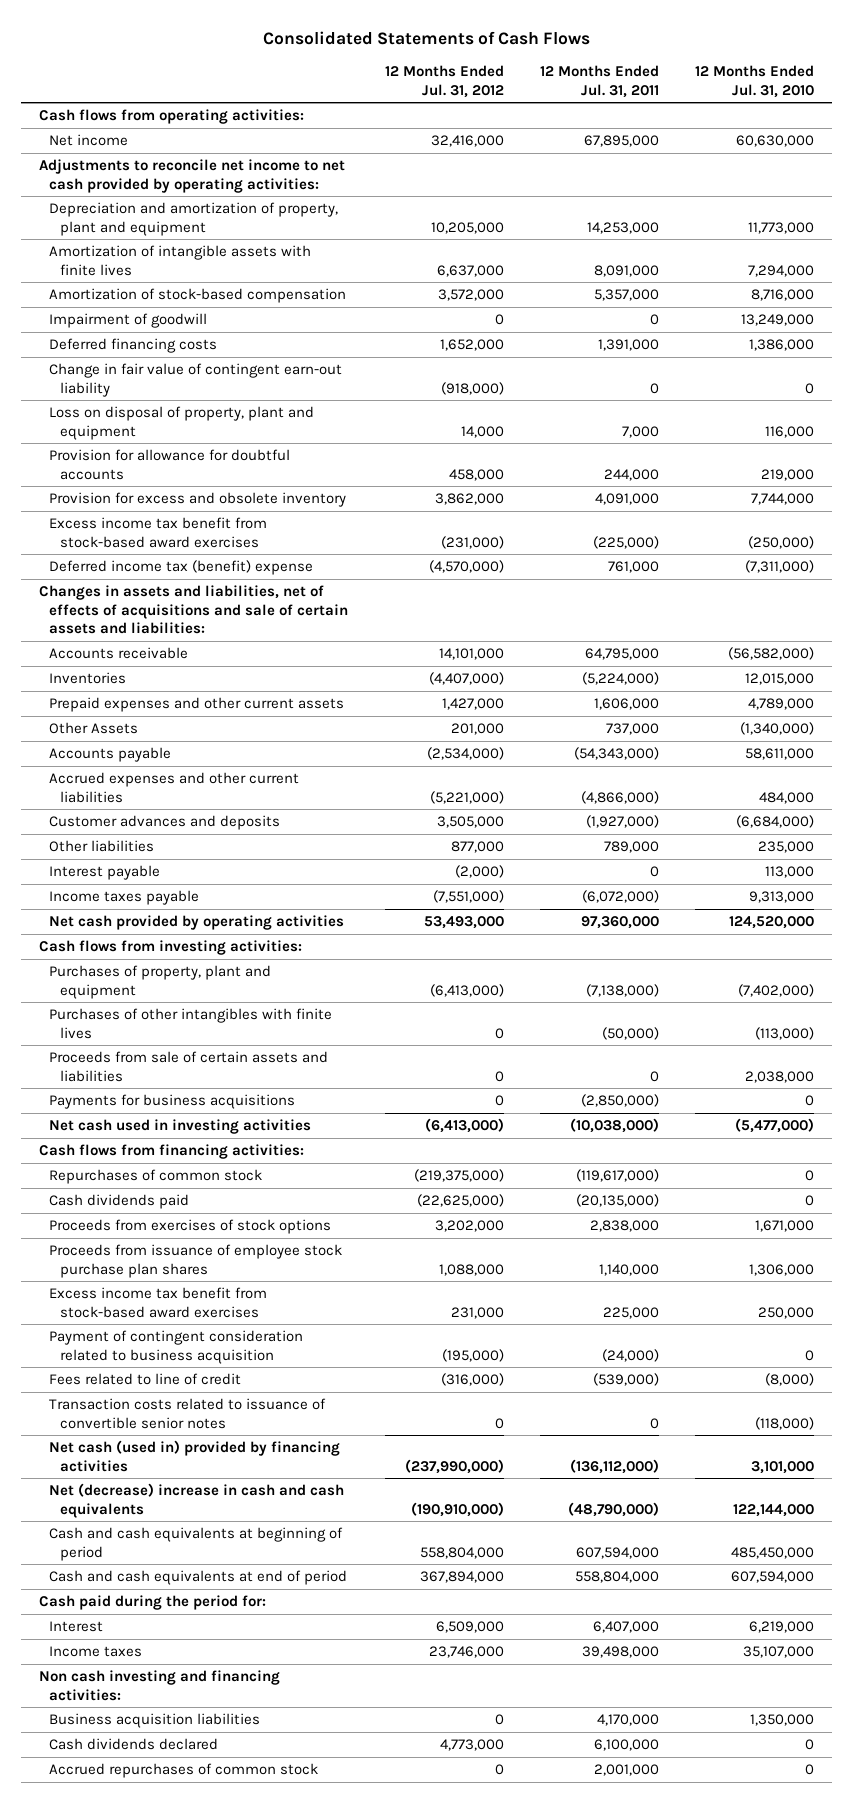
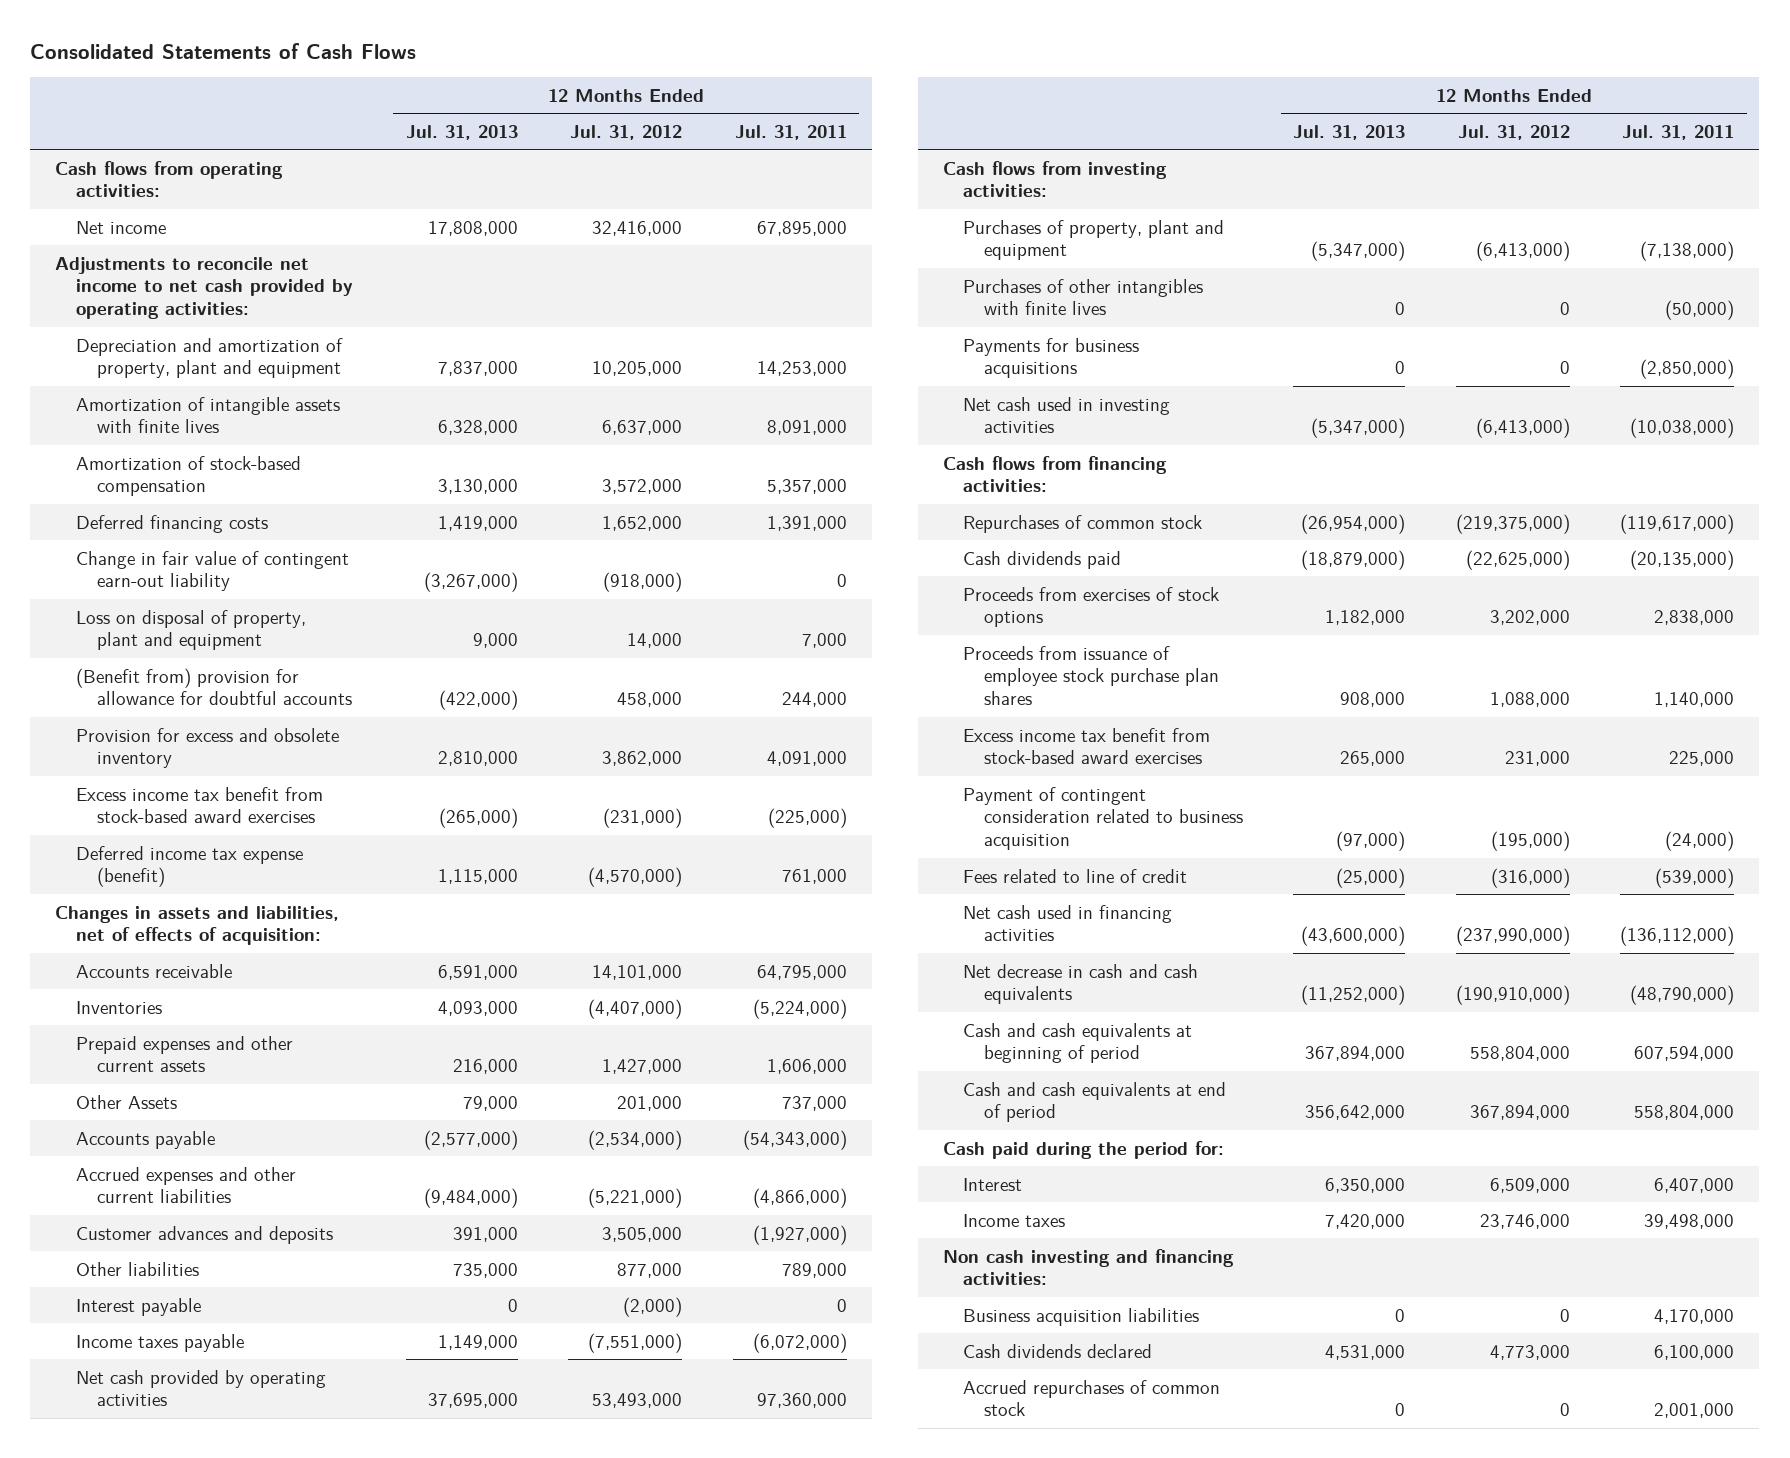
[695,65,815,98] 12 Months Ended Jul. 31, 2010 -> none
none -> [405,124,518,140] Jul. 31, 2013
[49,313,208,329] Impairment of goodwill -> none
[49,449,291,480] Provision for allowance for doubtful accounts -> [76,667,352,706] (Benefit from) provision for allowance for doubtful accounts
[49,560,314,576] Deferred income tax (benefit) expense -> [76,845,304,888] Deferred income tax expense (benefit)
[38,585,349,635] Changes in assets and liabilities, net of effects of acquisitions and sale of certain assets and liabilities: -> [55,905,340,946] Changes in assets and liabilities, net of effects of acquisition:
[49,1051,329,1082] Proceeds from sale of certain assets and liabilities -> none
[49,1398,327,1429] Transaction costs related to issuance of convertible senior notes -> none
[49,1440,341,1472] Net cash (used in) provided by financing activities -> [963,904,1173,942] Net cash used in financing activities
[49,1483,345,1518] Net (decrease) increase in cash and cash equivalents -> [963,963,1199,1005] Net decrease in cash and cash equivalents

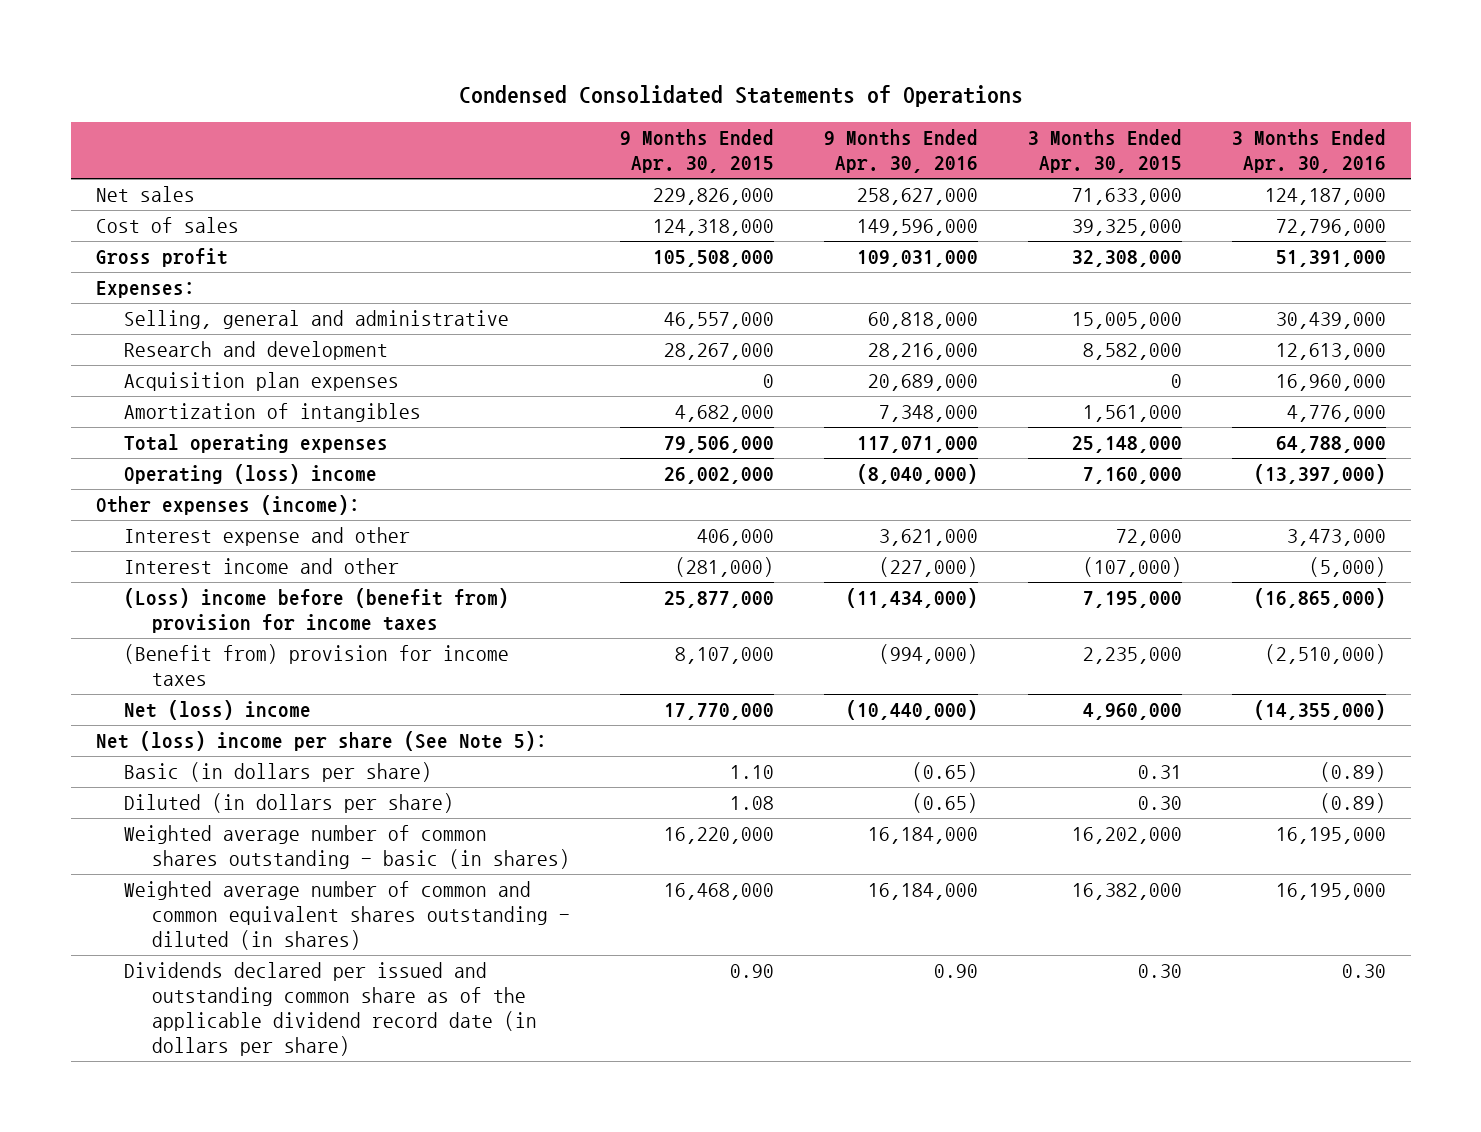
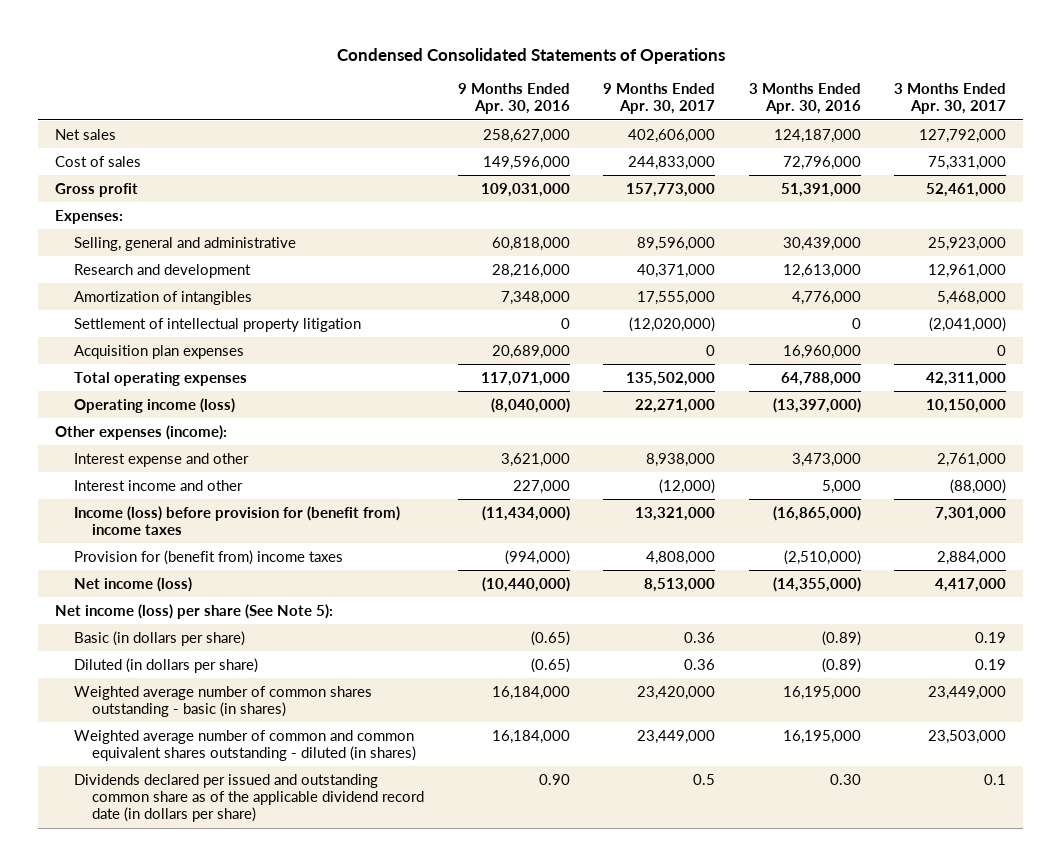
[619,129,774,174] 9 Months Ended Apr. 30, 2015 -> none
[1027,129,1182,174] 3 Months Ended Apr. 30, 2015 -> none
none -> [603,83,716,115] 9 Months Ended Apr. 30, 2017
none -> [894,83,1007,115] 3 Months Ended Apr. 30, 2017
none -> [73,317,361,332] Settlement of intellectual property litigation
[123,372,399,392] Acquisition plan expenses -> [73,344,244,359] Acquisition plan expenses
[123,464,377,485] Operating (loss) income -> [73,397,235,413] Operating income (loss)
[878,557,978,578] (227,000) -> [512,479,570,494] 227,000
[1308,557,1386,578] (5,000) -> [821,479,861,494] 5,000
[123,588,509,633] (Loss) income before (benefit from) provision for income taxes -> [73,505,400,535] Income (loss) before provision for (benefit from) income taxes
[123,644,509,686] (Benefit from) provision for income taxes -> [73,549,343,565] Provision for (benefit from) income taxes
[123,700,311,721] Net (loss) income -> [73,576,192,592] Net income (loss)
[95,731,547,752] Net (loss) income per share (See Note 5): -> [55,603,334,619] Net income (loss) per share (See Note 5):

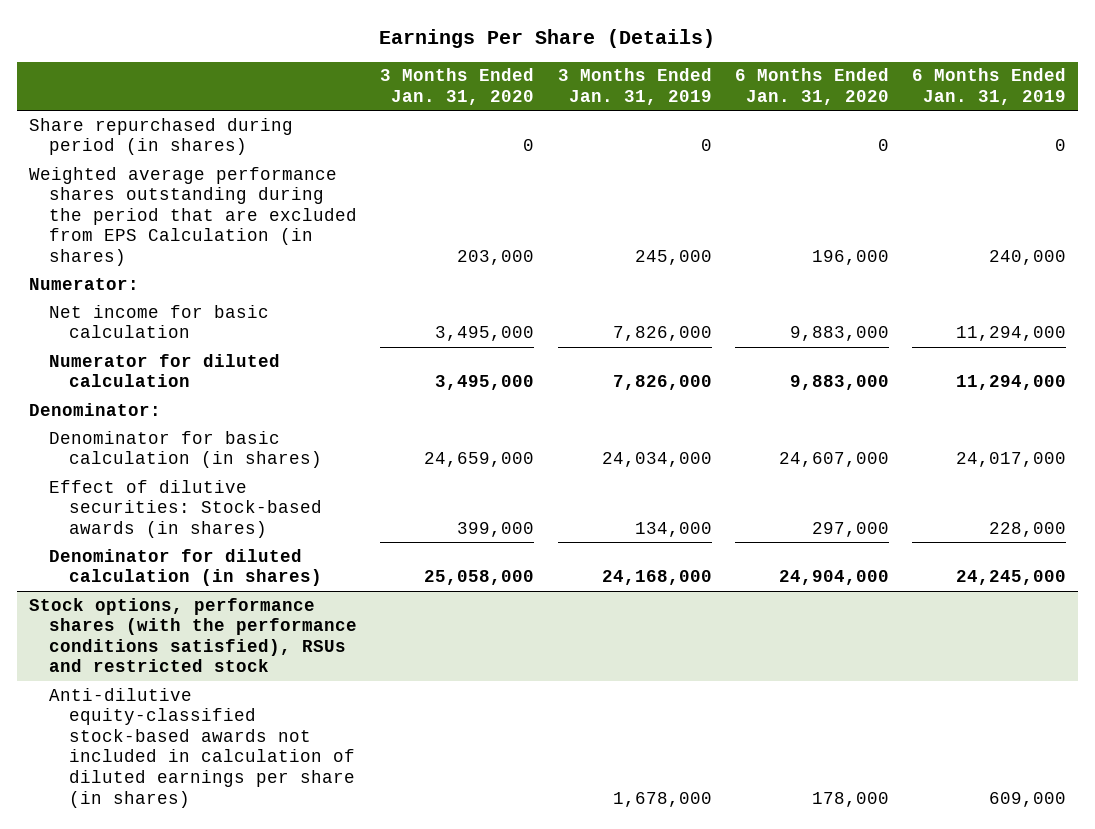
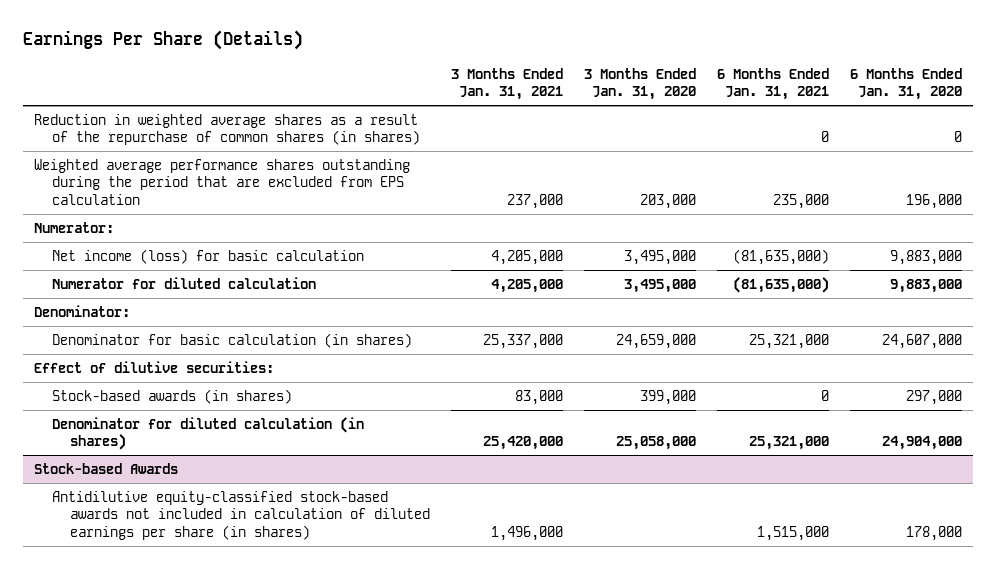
[557,68,712,105] 3 Months Ended Jan. 31, 2019 -> none
[911,68,1066,105] 6 Months Ended Jan. 31, 2019 -> none
none -> [450,67,563,101] 3 Months Ended Jan. 31, 2021
none -> [717,67,830,101] 6 Months Ended Jan. 31, 2021
[28,117,293,156] Share repurchased during period (in shares) -> none
none -> [34,114,420,146] Reduction in weighted average shares as a result of the repurchase of common shares (in shares)
[28,166,358,267] Weighted average performance shares outstanding during the period that are excluded from EPS Calculation (in shares) -> [34,159,411,205] Weighted average performance shares outstanding during the period that are excluded from EPS calculation
[49,304,270,339] Net income for basic calculation -> [51,249,364,265] Net income (loss) for basic calculation
none -> [34,361,275,374] Effect of dilutive securities:
[49,479,323,538] Effect of dilutive securities: Stock-based awards (in shares) -> [51,389,292,405] Stock-based awards (in shares)
[28,597,358,673] Stock options, performance shares (with the performance conditions satisfied), RSUs and restricted stock -> [34,463,179,475] Stock-based Awards
[49,687,356,808] Anti-dilutive equity-classified stock-based awards not included in calculation of diluted earnings per share (in shares) -> [51,491,430,540] Antidilutive equity-classified stock-based awards not included in calculation of diluted earnings per share (in shares)

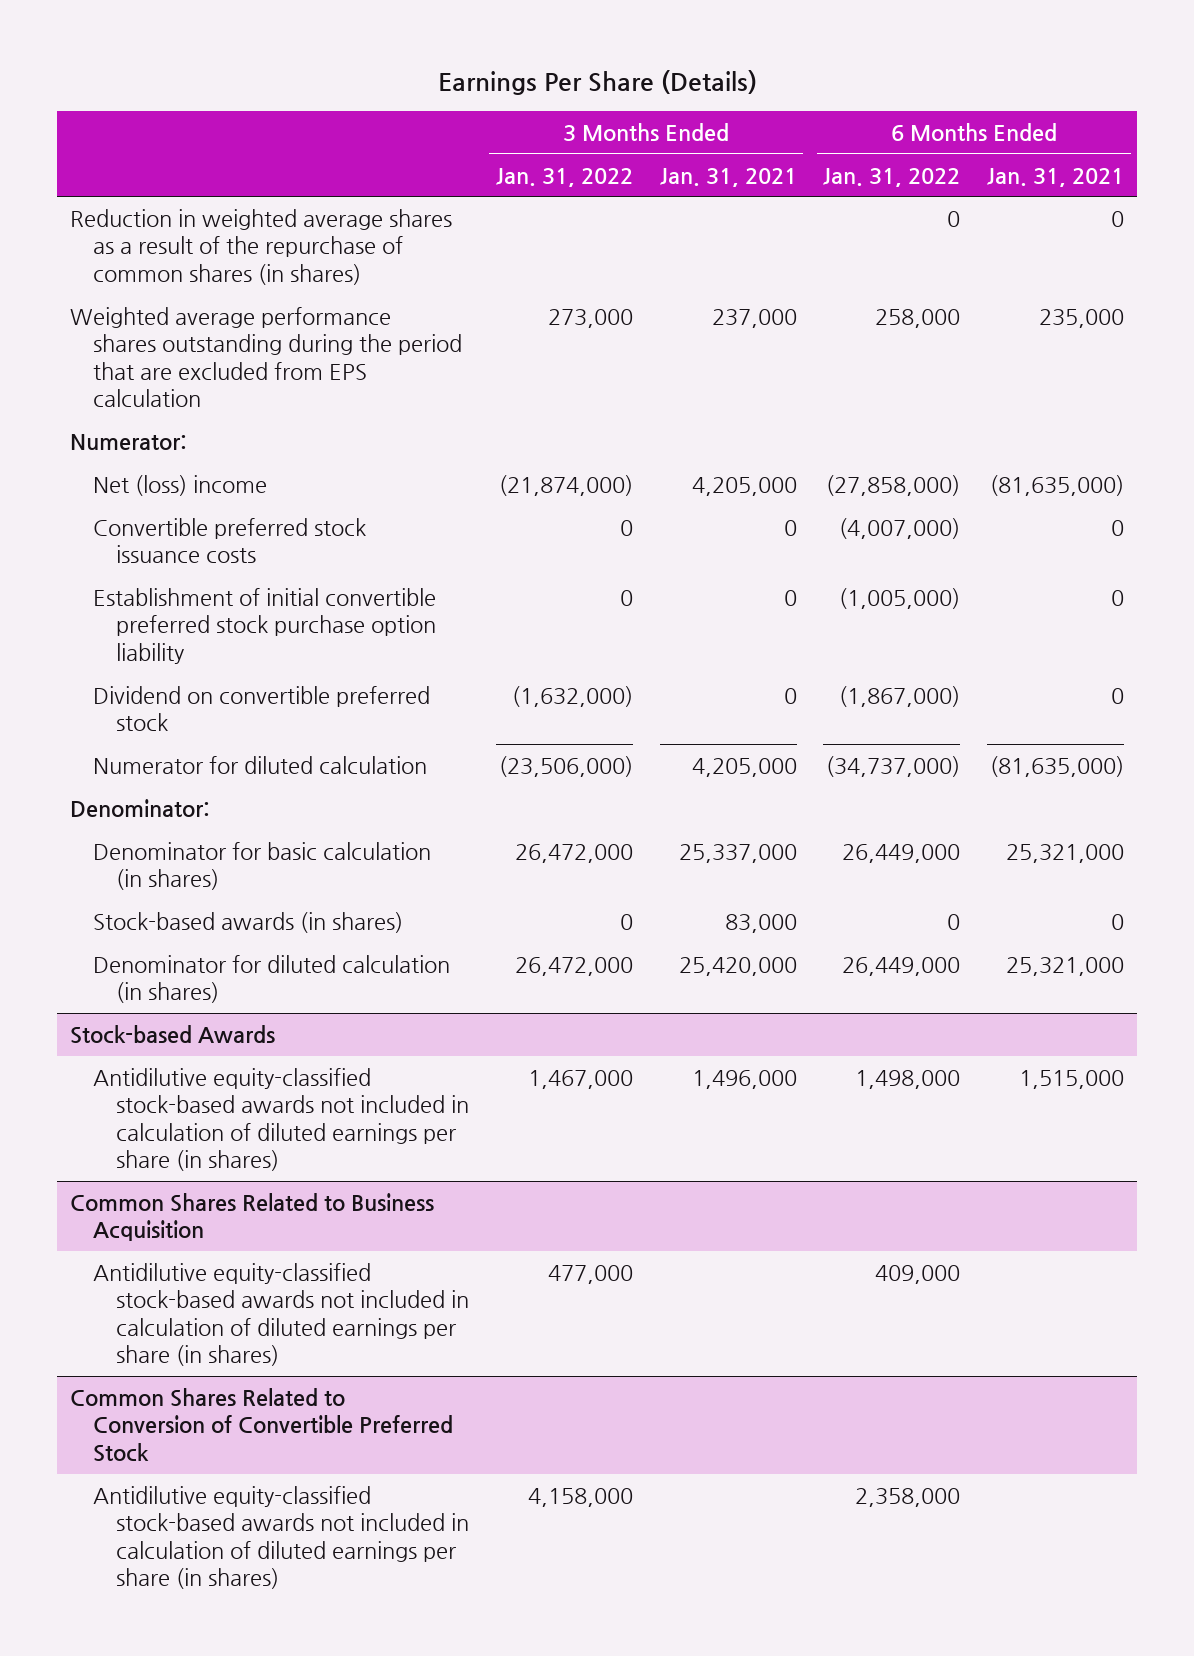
[584,67,697,101] 3 Months Ended Jan. 31, 2020 -> none
[850,67,963,101] 6 Months Ended Jan. 31, 2020 -> none
none -> [495,167,633,187] Jan. 31, 2022
none -> [823,167,961,187] Jan. 31, 2022
[51,249,364,265] Net income (loss) for basic calculation -> [93,474,268,496] Net (loss) income
none -> [93,517,367,564] Convertible preferred stock issuance costs
none -> [93,587,437,664] Establishment of initial convertible preferred stock purchase option liability
none -> [93,685,431,732] Dividend on convertible preferred stock
[34,361,275,374] Effect of dilutive securities: -> none
none -> [70,1192,435,1242] Common Shares Related to Business Acquisition
none -> [93,1262,470,1367] Antidilutive equity-classified stock-based awards not included in calculation of diluted earnings per share (in shares)
none -> [70,1387,454,1462] Common Shares Related to Conversion of Convertible Preferred Stock
none -> [93,1485,470,1590] Antidilutive equity-classified stock-based awards not included in calculation of diluted earnings per share (in shares)

